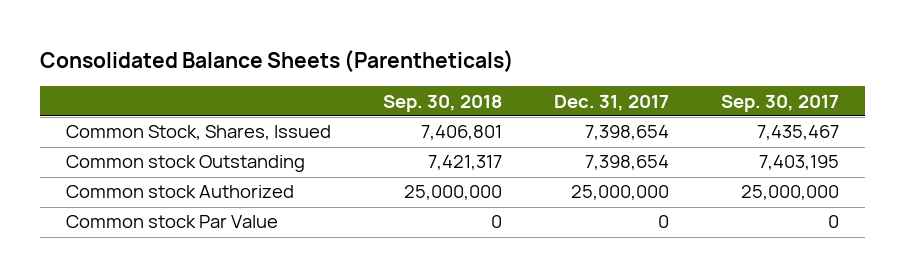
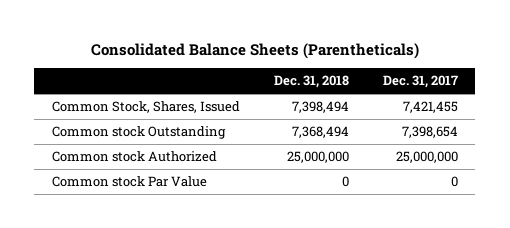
[382,94,502,112] Sep. 30, 2018 -> none
[720,94,839,112] Sep. 30, 2017 -> none
none -> [273,75,349,89] Dec. 31, 2018
[584,125,669,141] 7,398,654 -> [403,101,459,114] 7,421,455

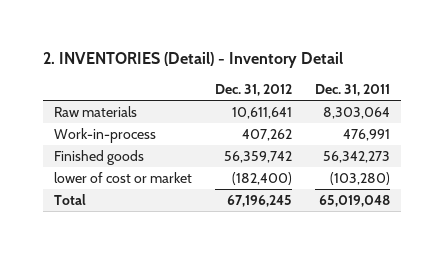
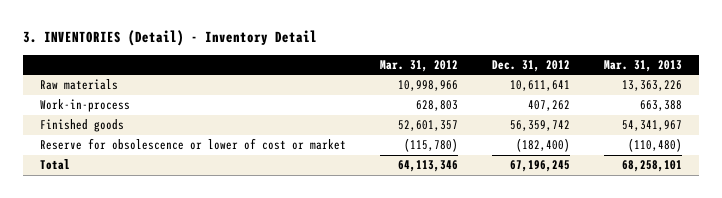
[42,52,343,69] 2. INVENTORIES (Detail) - Inventory Detail -> [22,30,317,47] 3. INVENTORIES (Detail) - Inventory Detail
[314,83,390,96] Dec. 31, 2011 -> none
none -> [379,59,458,72] Mar. 31, 2012
none -> [603,59,682,72] Mar. 31, 2013
[53,171,192,183] lower of cost or market -> [39,138,346,151] Reserve for obsolescence or lower of cost or market

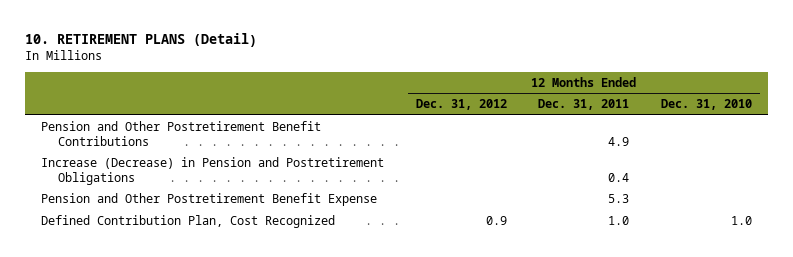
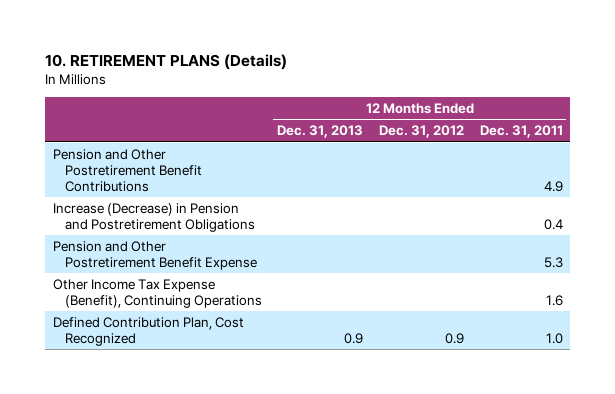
[25,32,258,47] 10. RETIREMENT PLANS (Detail) -> [45,53,288,70] 10. RETIREMENT PLANS (Details)
[660,99,752,111] Dec. 31, 2010 -> none
none -> [277,125,364,139] Dec. 31, 2013
none -> [52,278,262,308] Other Income Tax Expense (Benefit), Continuing Operations

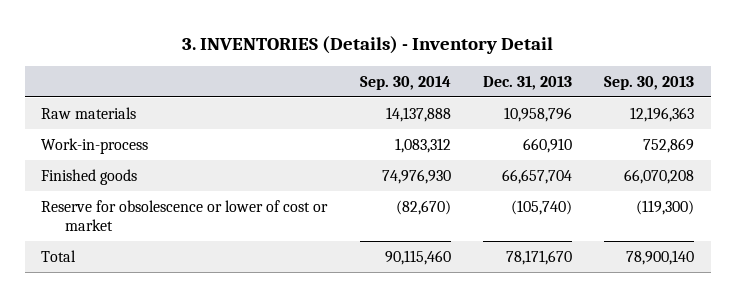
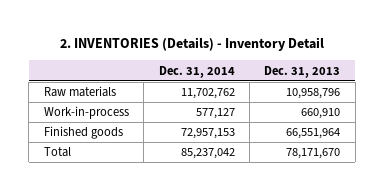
[181,35,553,54] 3. INVENTORIES (Details) - Inventory Detail -> [60,36,325,51] 2. INVENTORIES (Details) - Inventory Detail
[359,75,451,90] Sep. 30, 2014 -> none
[604,75,695,90] Sep. 30, 2013 -> none
none -> [158,65,235,78] Dec. 31, 2014
[41,199,329,231] Reserve for obsolescence or lower of cost or market -> none
[502,168,573,184] 66,657,704 -> [286,128,341,140] 66,551,964

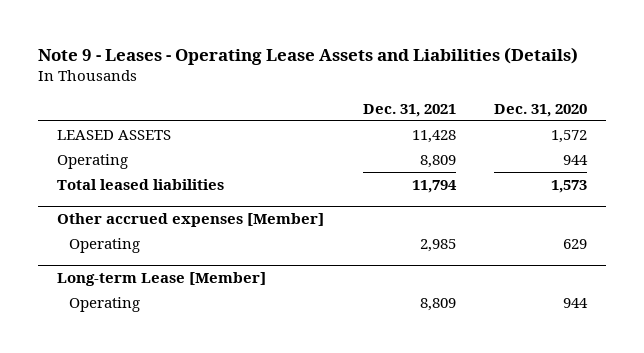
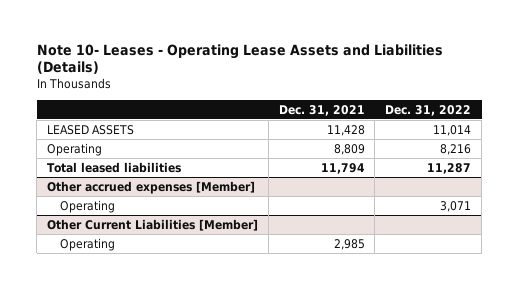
[38,47,579,66] Note 9 - Leases - Operating Lease Assets and Liabilities (Details) -> [36,43,443,75] Note 10- Leases - Operating Lease Assets and Liabilities (Details)
[493,103,587,117] Dec. 31, 2020 -> none
none -> [385,104,472,116] Dec. 31, 2022
none -> [60,199,116,213] Operating
none -> [46,218,258,231] Other Current Liabilities [Member]
[57,271,267,286] Long-term Lease [Member] -> none
[68,296,140,312] Operating -> none

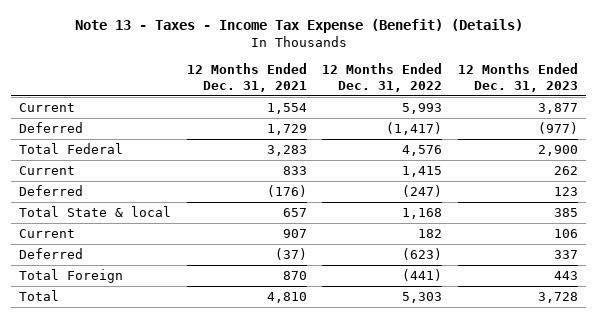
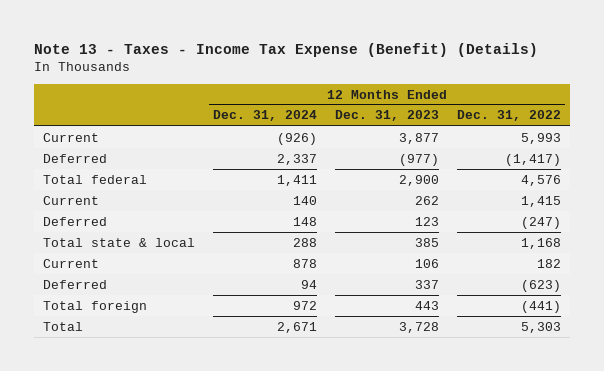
[186,63,307,92] 12 Months Ended Dec. 31, 2021 -> none
none -> [213,110,318,122] Dec. 31, 2024
[18,143,123,155] Total Federal -> [43,174,148,184] Total federal
[18,206,171,218] Total State & local -> [43,237,196,247] Total state & local
[18,269,123,284] Total Foreign -> [43,300,148,313] Total foreign

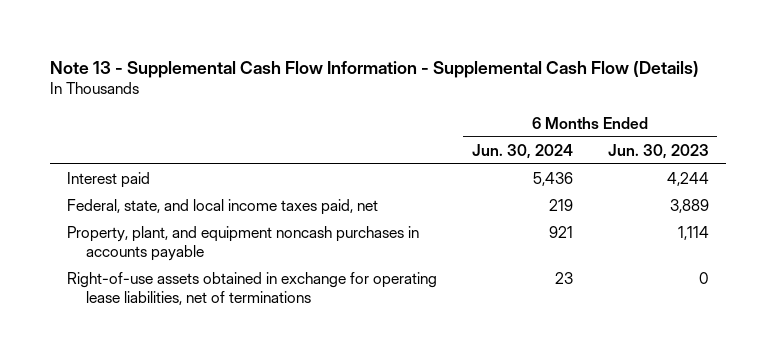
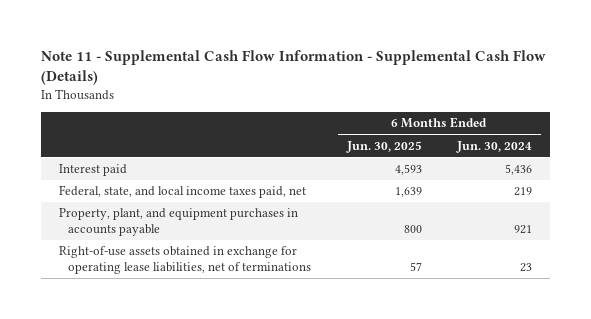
[49,60,699,78] Note 13 - Supplemental Cash Flow Information - Supplemental Cash Flow (Details) -> [40,50,546,86] Note 11 - Supplemental Cash Flow Information - Supplemental Cash Flow (Details)
[607,143,709,159] Jun. 30, 2023 -> none
none -> [345,140,422,153] Jun. 30, 2025
[67,226,420,261] Property, plant, and equipment noncash purchases in accounts payable -> [58,208,298,236] Property, plant, and equipment purchases in accounts payable

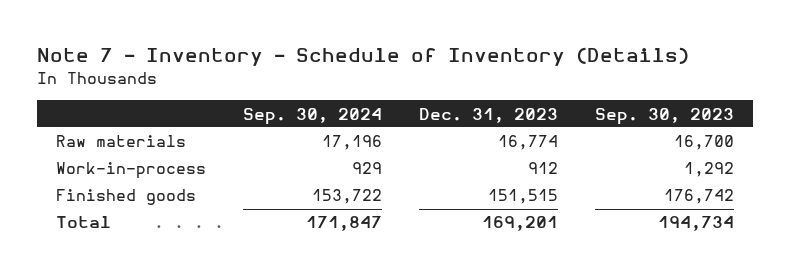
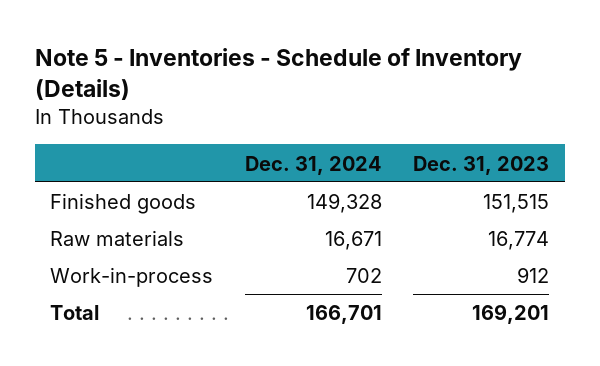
[36,47,689,67] Note 7 - Inventory - Schedule of Inventory (Details) -> [34,47,522,101] Note 5 - Inventories - Schedule of Inventory (Details)
[242,107,382,125] Sep. 30, 2024 -> none
[595,107,735,125] Sep. 30, 2023 -> none
none -> [244,155,382,175] Dec. 31, 2024
[55,189,196,206] Finished goods -> [50,193,197,215] Finished goods

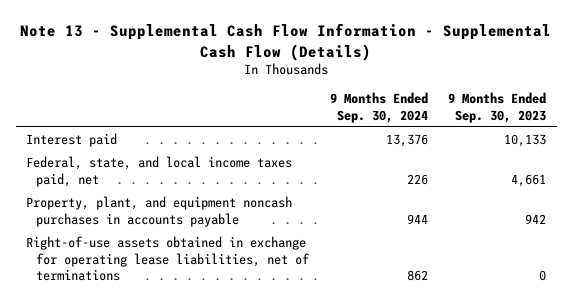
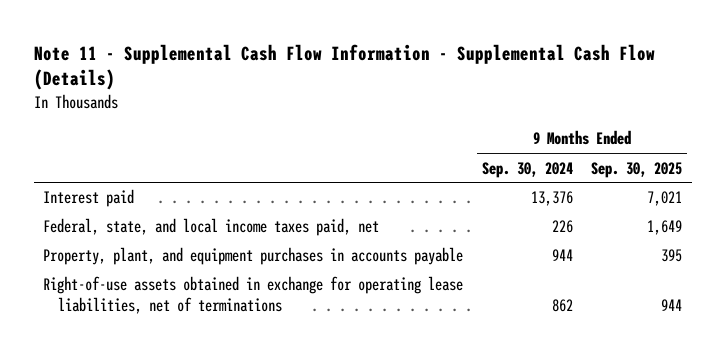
[20,23,552,61] Note 13 - Supplemental Cash Flow Information - Supplemental Cash Flow (Details) -> [33,43,655,91] Note 11 - Supplemental Cash Flow Information - Supplemental Cash Flow (Details)
[448,92,547,123] 9 Months Ended Sep. 30, 2023 -> none
none -> [591,161,683,178] Sep. 30, 2025
[26,196,293,227] Property, plant, and equipment noncash purchases in accounts payable -> [43,247,464,266] Property, plant, and equipment purchases in accounts payable

